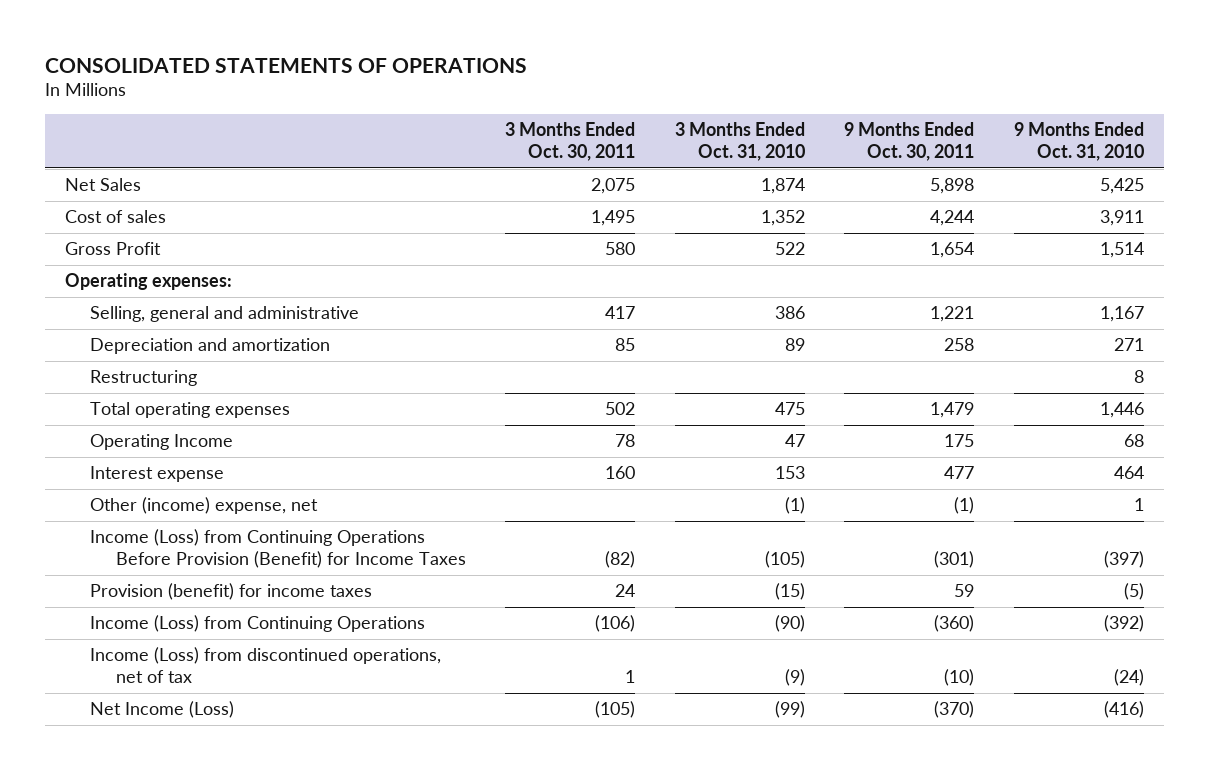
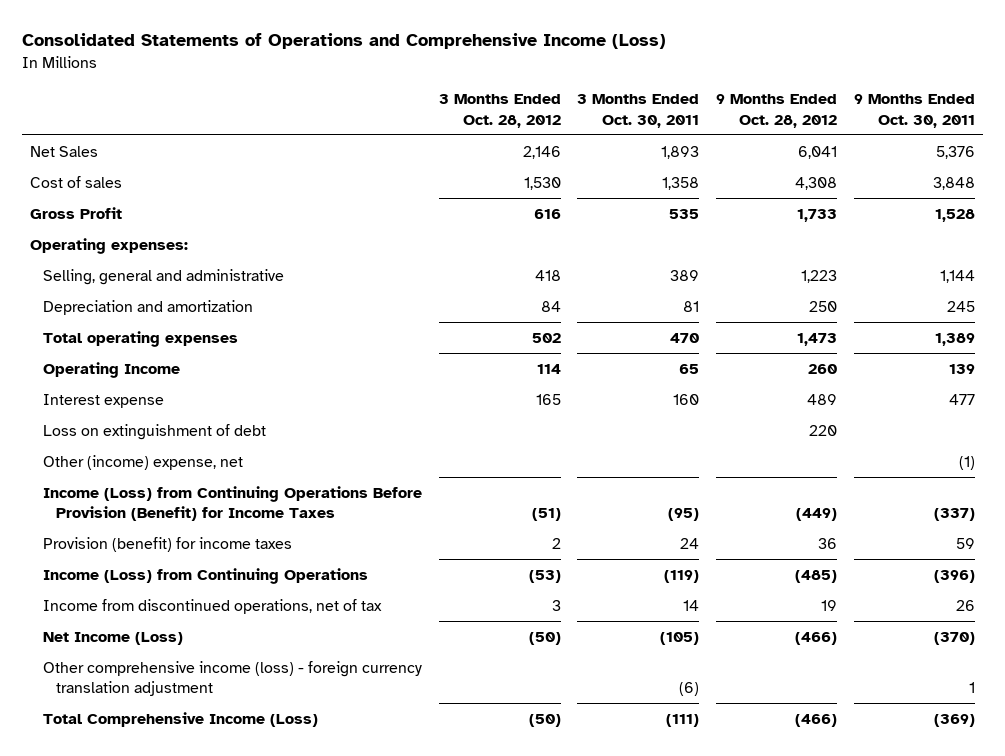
[45,57,528,73] CONSOLIDATED STATEMENTS OF OPERATIONS -> [21,33,666,50] Consolidated Statements of Operations and Comprehensive Income (Loss)
[674,122,805,162] 3 Months Ended Oct. 31, 2010 -> none
[1013,122,1144,162] 9 Months Ended Oct. 31, 2010 -> none
none -> [438,94,561,128] 3 Months Ended Oct. 28, 2012
none -> [716,94,838,128] 9 Months Ended Oct. 28, 2012
[591,178,636,195] 2,075 -> [661,145,700,159] 1,893
[930,178,975,195] 5,898 -> [935,145,975,159] 5,376
[591,210,636,227] 1,495 -> [662,176,700,190] 1,358
[930,210,975,227] 4,244 -> [932,176,975,190] 3,848
[605,242,636,256] 580 -> [669,208,700,219] 535
[930,242,975,259] 1,654 -> [934,208,975,222] 1,528
[90,370,198,387] Restructuring -> none
[605,306,636,320] 417 -> [670,269,700,281] 389
[930,306,975,323] 1,221 -> [939,269,975,283] 1,144
[615,338,636,352] 85 -> [683,300,700,312] 81
[944,338,975,352] 258 -> [946,300,975,312] 245
[605,402,636,416] 502 -> [670,332,700,343] 470
[930,402,975,419] 1,479 -> [934,332,975,346] 1,389
[615,434,636,448] 78 -> [679,363,700,374] 65
[944,434,975,448] 175 -> [948,363,975,374] 139
none -> [42,423,266,440] Loss on extinguishment of debt
[605,551,636,569] (82) -> [668,508,700,522] (95)
[934,551,975,569] (301) -> [933,508,975,522] (337)
[595,615,636,633] (106) -> [664,569,700,583] (119)
[934,615,975,633] (360) -> [933,569,975,583] (396)
[90,647,442,684] Income (Loss) from discontinued operations, net of tax -> [42,598,382,614] Income from discontinued operations, net of tax
[625,670,636,684] 1 -> [683,599,700,611] 14
[944,669,975,687] (10) -> [955,599,975,611] 26
none -> [42,660,422,697] Other comprehensive income (loss) - foreign currency translation adjustment
none -> [42,711,318,727] Total Comprehensive Income (Loss)

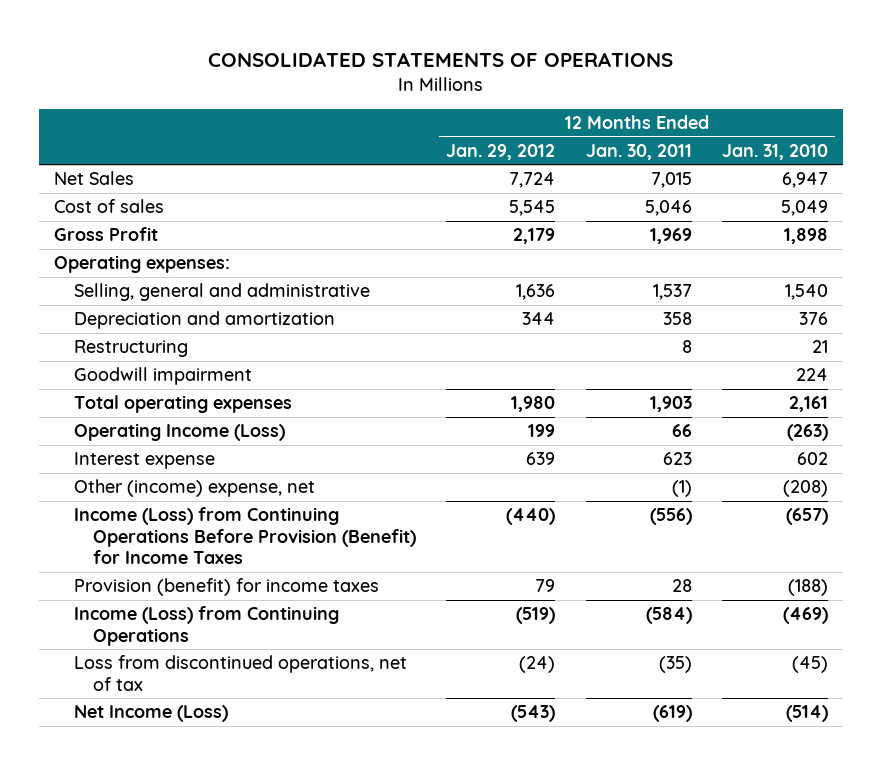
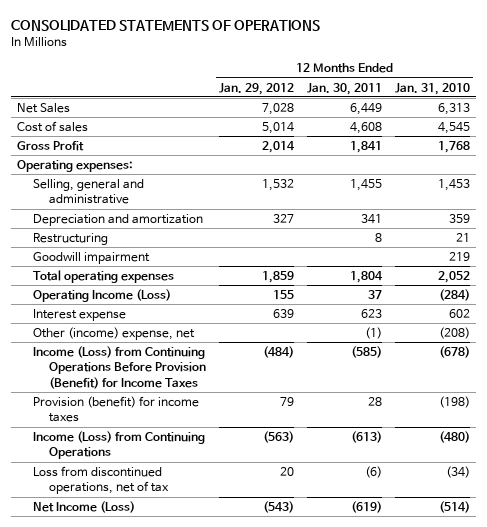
[509,172,556,189] 7,724 -> [262,103,295,116] 7,028
[650,172,692,189] 7,015 -> [350,103,383,116] 6,449
[781,172,828,189] 6,947 -> [437,103,470,116] 6,313
[509,200,556,217] 5,545 -> [262,122,295,135] 5,014
[644,200,692,217] 5,046 -> [350,122,383,135] 4,608
[780,200,828,217] 5,049 -> [437,122,470,135] 4,545
[513,228,556,245] 2,179 -> [262,141,296,154] 2,014
[649,228,692,245] 1,969 -> [350,141,383,154] 1,841
[783,228,828,245] 1,898 -> [437,141,470,154] 1,768
[516,284,556,301] 1,636 -> [262,179,295,192] 1,532
[652,284,692,301] 1,537 -> [350,179,383,192] 1,455
[784,284,828,301] 1,540 -> [437,179,470,192] 1,453
[522,312,556,326] 344 -> [273,214,295,224] 327
[662,312,692,326] 358 -> [361,214,383,225] 341
[798,312,828,326] 376 -> [448,214,470,224] 359
[795,368,828,382] 224 -> [448,252,470,262] 219
[511,396,556,413] 1,980 -> [262,271,295,284] 1,859
[649,396,692,413] 1,903 -> [350,271,384,284] 1,804
[788,396,828,413] 2,161 -> [437,271,470,284] 2,052
[528,424,556,438] 199 -> [273,290,295,301] 155
[671,424,692,438] 66 -> [368,290,383,301] 37
[786,424,828,442] (263) -> [438,289,470,302] (284)
[506,508,556,526] (440) -> [263,346,295,359] (484)
[649,508,692,526] (556) -> [351,346,383,359] (585)
[785,508,828,526] (657) -> [438,346,470,359] (678)
[787,579,828,597] (188) -> [438,396,470,409] (198)
[516,607,556,625] (519) -> [263,431,295,444] (563)
[645,607,692,625] (584) -> [351,431,383,444] (613)
[782,607,828,625] (469) -> [438,431,470,444] (480)
[519,656,556,674] (24) -> [280,467,295,477] 20
[658,656,692,674] (35) -> [365,466,383,479] (6)
[791,656,828,674] (45) -> [445,466,470,479] (34)

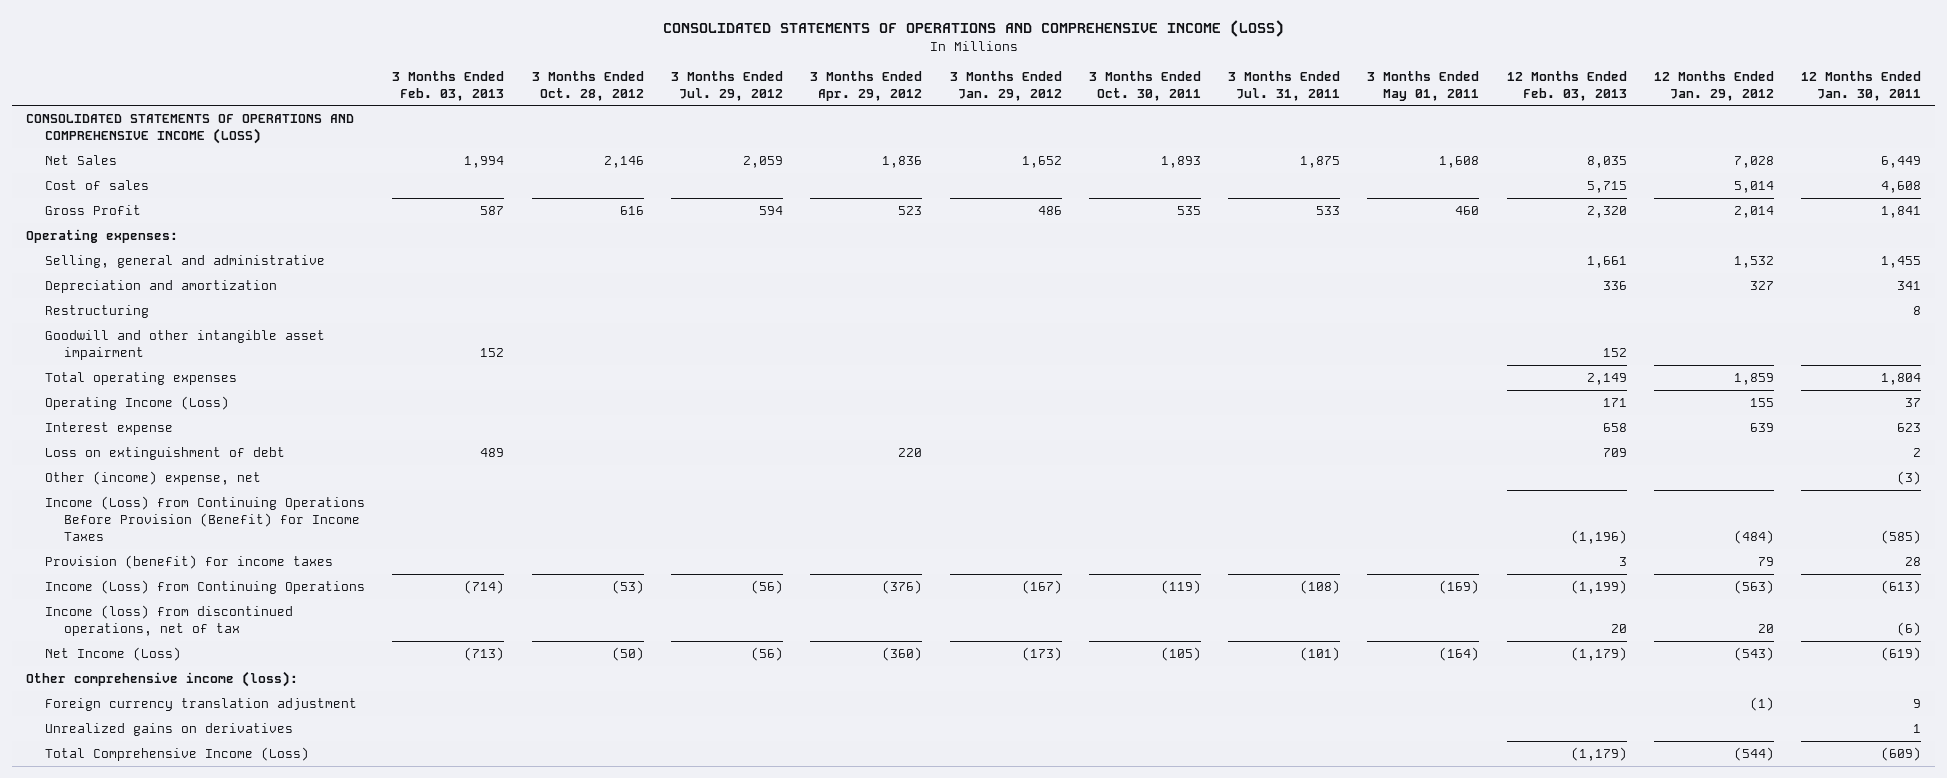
[10,19,320,31] CONSOLIDATED STATEMENTS OF OPERATIONS -> [662,19,1284,37] CONSOLIDATED STATEMENTS OF OPERATIONS AND COMPREHENSIVE INCOME (LOSS)
[394,82,470,95] Jan. 31, 2010 -> none
none -> [392,70,505,101] 3 Months Ended Feb. 03, 2013
none -> [531,70,644,101] 3 Months Ended Oct. 28, 2012
none -> [671,70,784,101] 3 Months Ended Jul. 29, 2012
none -> [810,70,923,101] 3 Months Ended Apr. 29, 2012
none -> [949,70,1062,101] 3 Months Ended Jan. 29, 2012
none -> [1088,70,1201,101] 3 Months Ended Oct. 30, 2011
none -> [1228,70,1341,101] 3 Months Ended Jul. 31, 2011
none -> [1367,70,1480,101] 3 Months Ended May 01, 2011
none -> [1506,70,1627,101] 12 Months Ended Feb. 03, 2013
none -> [26,114,355,144] CONSOLIDATED STATEMENTS OF OPERATIONS AND COMPREHENSIVE INCOME (LOSS)
[33,252,151,265] Goodwill impairment -> none
none -> [45,330,326,360] Goodwill and other intangible asset impairment
none -> [45,447,286,461] Loss on extinguishment of debt
[365,327,383,340] (1) -> [1897,471,1922,486] (3)
[33,466,170,495] Loss from discontinued operations, net of tax -> [45,605,294,636] Income (loss) from discontinued operations, net of tax
none -> [26,671,299,688] Other comprehensive income (loss):
none -> [45,698,358,712] Foreign currency translation adjustment
none -> [45,723,294,737] Unrealized gains on derivatives
none -> [45,747,310,762] Total Comprehensive Income (Loss)

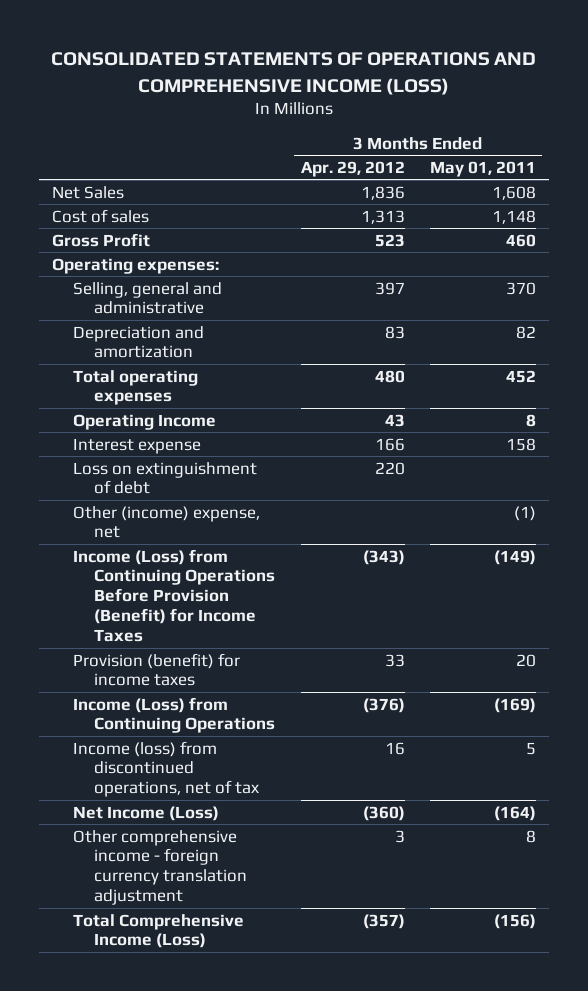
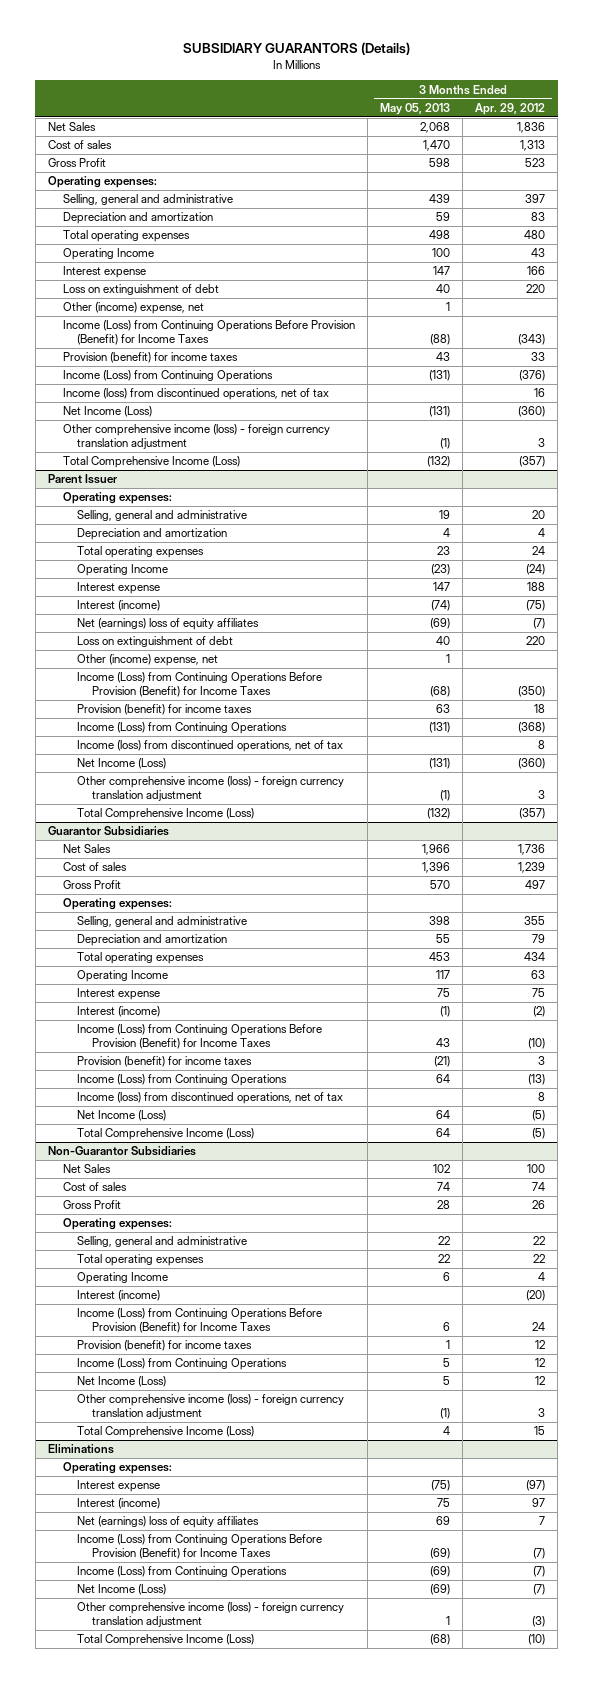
[50,52,536,95] CONSOLIDATED STATEMENTS OF OPERATIONS AND COMPREHENSIVE INCOME (LOSS) -> [182,42,410,56] SUBSIDIARY GUARANTORS (Details)
[429,160,536,177] May 01, 2011 -> none
none -> [379,102,450,115] May 05, 2013
[73,829,248,906] Other comprehensive income - foreign currency translation adjustment -> [62,424,330,450] Other comprehensive income (loss) - foreign currency translation adjustment
none -> [47,474,117,485] Parent Issuer
none -> [62,492,172,505] Operating expenses:
none -> [77,510,248,522] Selling, general and administrative
none -> [77,528,228,541] Depreciation and amortization
none -> [77,546,205,559] Total operating expenses
none -> [77,564,169,577] Operating Income
none -> [77,582,161,595] Interest expense
none -> [77,600,161,612] Interest (income)
none -> [77,618,260,631] Net (earnings) loss of equity affiliates
none -> [77,636,234,648] Loss on extinguishment of debt
none -> [77,654,219,667] Other (income) expense, net
none -> [77,672,323,698] Income (Loss) from Continuing Operations Before Provision (Benefit) for Income Taxes
none -> [77,704,253,716] Provision (benefit) for income taxes
none -> [77,722,288,735] Income (Loss) from Continuing Operations
none -> [77,740,344,753] Income (loss) from discontinued operations, net of tax
none -> [77,758,167,770] Net Income (Loss)
none -> [77,776,345,802] Other comprehensive income (loss) - foreign currency translation adjustment
none -> [77,808,255,821] Total Comprehensive Income (Loss)
none -> [47,826,169,837] Guarantor Subsidiaries
none -> [62,844,111,854] Net Sales
none -> [62,862,127,872] Cost of sales
none -> [62,880,121,890] Gross Profit
none -> [62,898,172,911] Operating expenses:
none -> [77,916,248,928] Selling, general and administrative
none -> [77,934,228,947] Depreciation and amortization
none -> [77,952,205,965] Total operating expenses
none -> [77,970,169,983] Operating Income
none -> [77,988,161,1001] Interest expense
none -> [77,1006,161,1018] Interest (income)
none -> [77,1024,323,1050] Income (Loss) from Continuing Operations Before Provision (Benefit) for Income Taxes
none -> [77,1056,253,1068] Provision (benefit) for income taxes
none -> [77,1074,288,1087] Income (Loss) from Continuing Operations
none -> [77,1092,344,1105] Income (loss) from discontinued operations, net of tax
none -> [77,1110,167,1122] Net Income (Loss)
none -> [77,1128,255,1141] Total Comprehensive Income (Loss)
none -> [47,1146,196,1157] Non-Guarantor Subsidiaries
none -> [62,1164,111,1174] Net Sales
none -> [62,1182,127,1192] Cost of sales
none -> [62,1200,121,1210] Gross Profit
none -> [62,1218,172,1231] Operating expenses:
none -> [77,1236,248,1248] Selling, general and administrative
none -> [77,1254,205,1267] Total operating expenses
none -> [77,1272,169,1285] Operating Income
none -> [77,1290,161,1302] Interest (income)
none -> [77,1308,323,1334] Income (Loss) from Continuing Operations Before Provision (Benefit) for Income Taxes
none -> [77,1340,253,1352] Provision (benefit) for income taxes
none -> [77,1358,288,1371] Income (Loss) from Continuing Operations
none -> [77,1376,167,1388] Net Income (Loss)
none -> [77,1394,345,1420] Other comprehensive income (loss) - foreign currency translation adjustment
none -> [77,1426,255,1439] Total Comprehensive Income (Loss)
none -> [47,1444,114,1455] Eliminations
none -> [62,1462,172,1475] Operating expenses:
none -> [77,1480,161,1493] Interest expense
none -> [77,1498,161,1510] Interest (income)
none -> [77,1516,260,1529] Net (earnings) loss of equity affiliates
none -> [77,1534,323,1560] Income (Loss) from Continuing Operations Before Provision (Benefit) for Income Taxes
none -> [77,1566,288,1579] Income (Loss) from Continuing Operations
none -> [77,1584,167,1596] Net Income (Loss)
none -> [77,1602,345,1628] Other comprehensive income (loss) - foreign currency translation adjustment
none -> [77,1634,255,1647] Total Comprehensive Income (Loss)

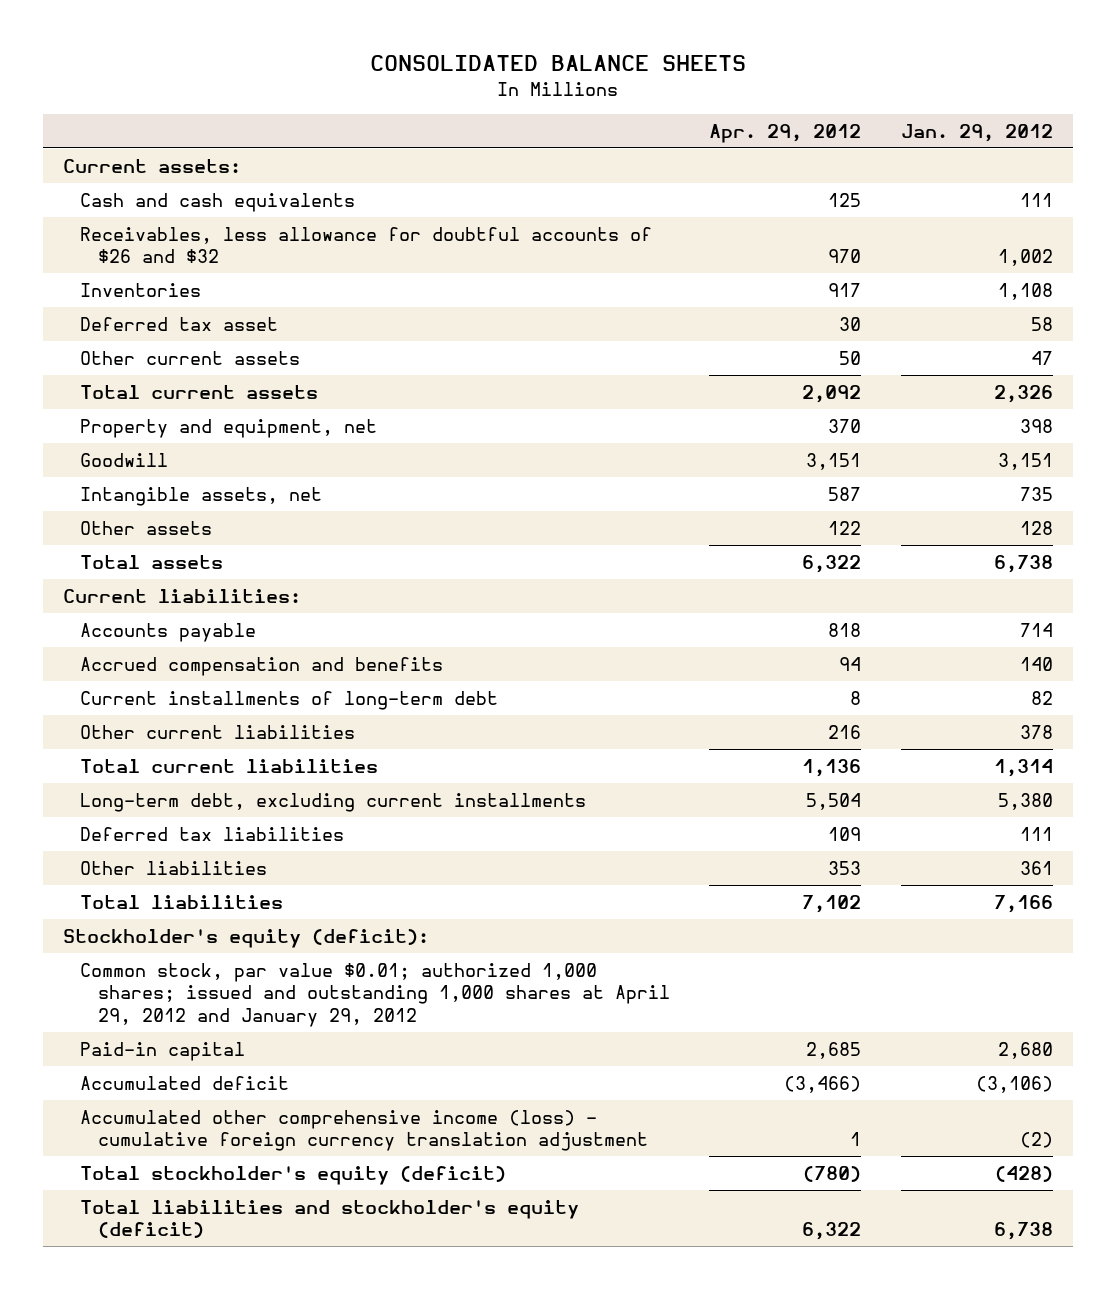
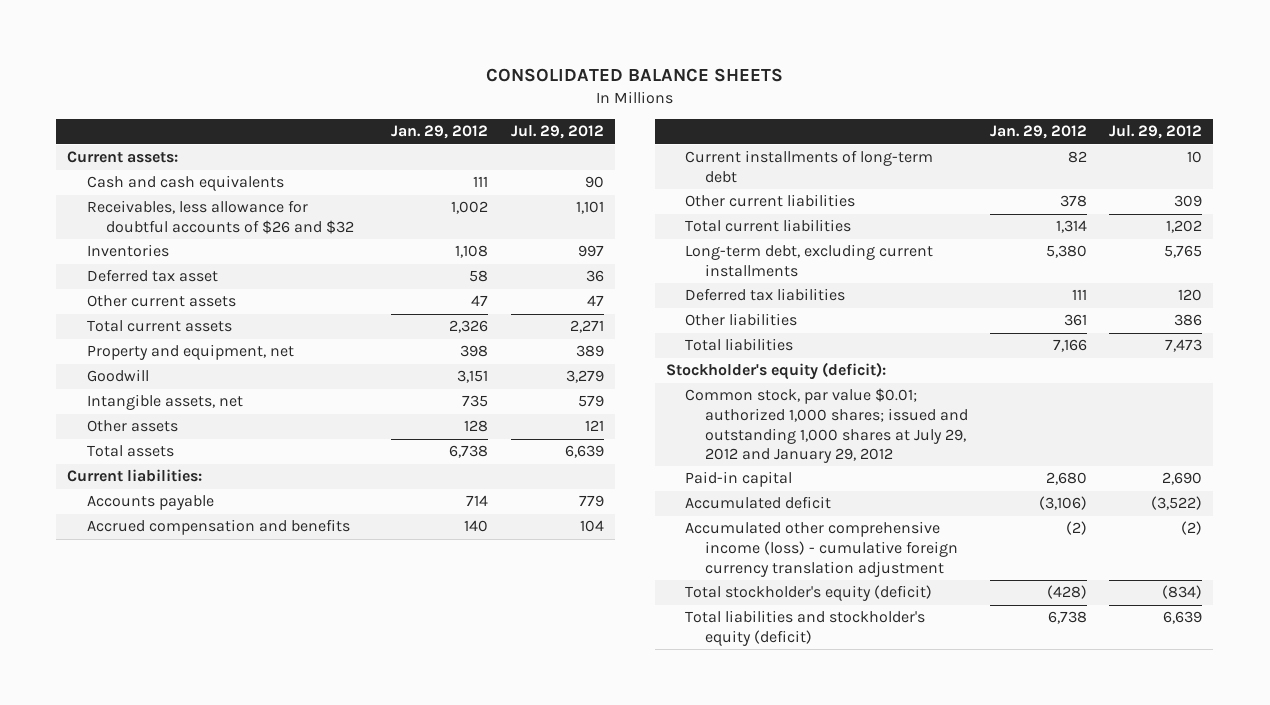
[709,123,862,143] Apr. 29, 2012 -> none
none -> [510,125,604,140] Jul. 29, 2012
[80,962,670,1028] Common stock, par value $0.01; authorized 1,000 shares; issued and outstanding 1,000 shares at April 29, 2012 and January 29, 2012 -> [685,388,968,464] Common stock, par value $0.01; authorized 1,000 shares; issued and outstanding 1,000 shares at July 29, 2012 and January 29, 2012

